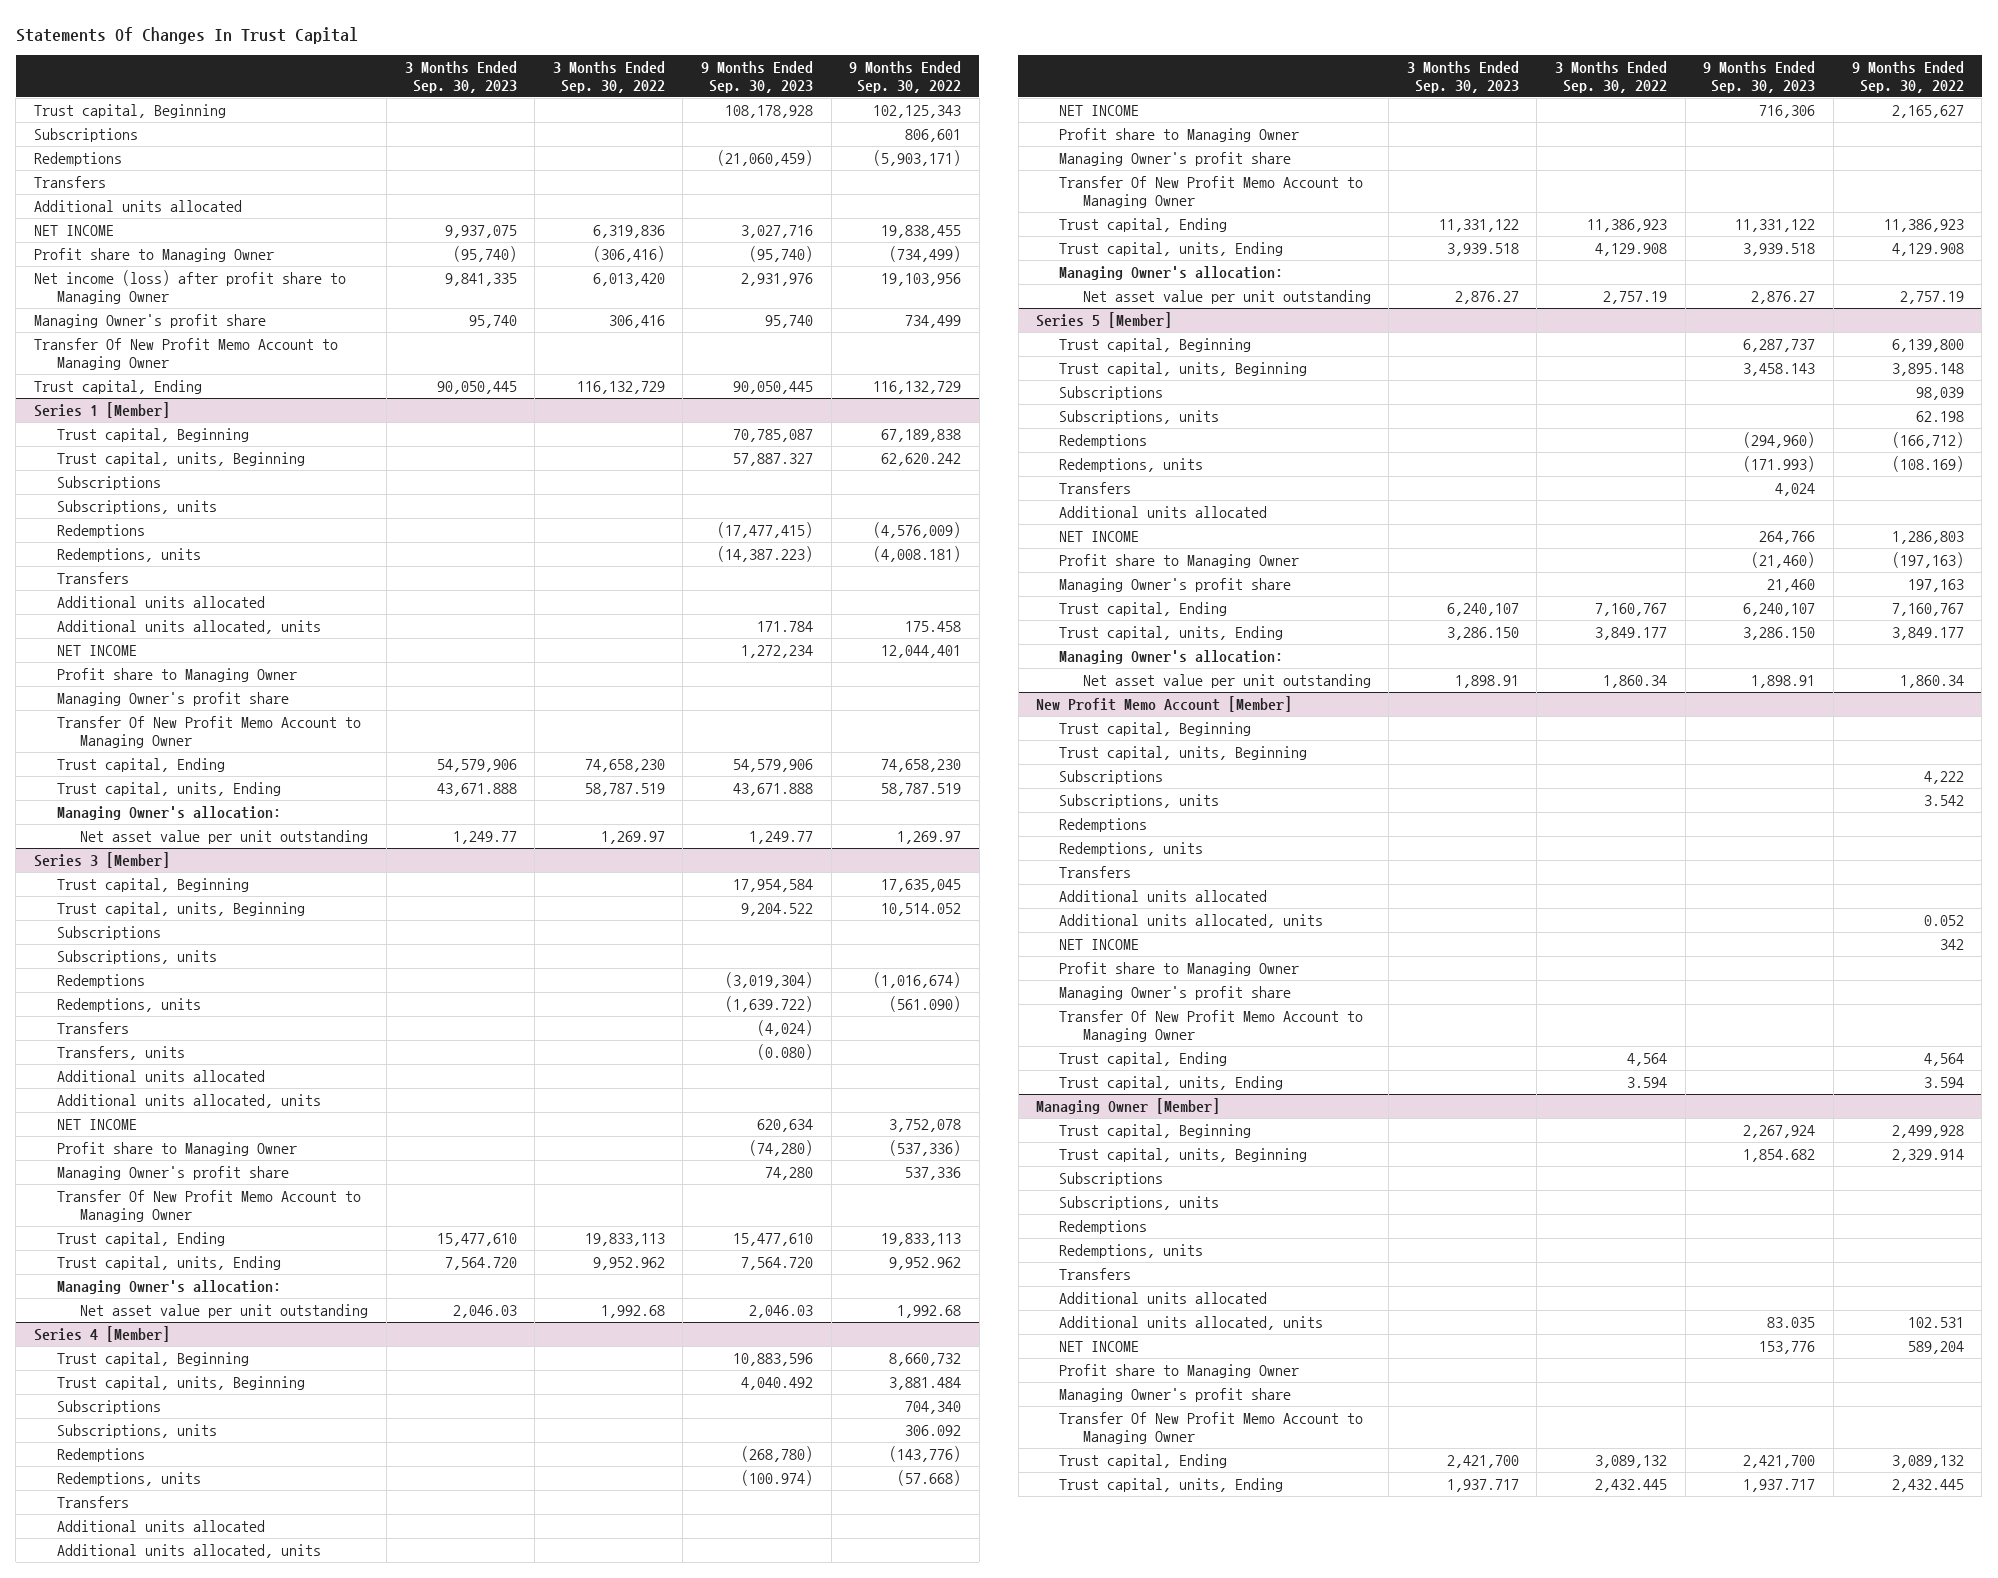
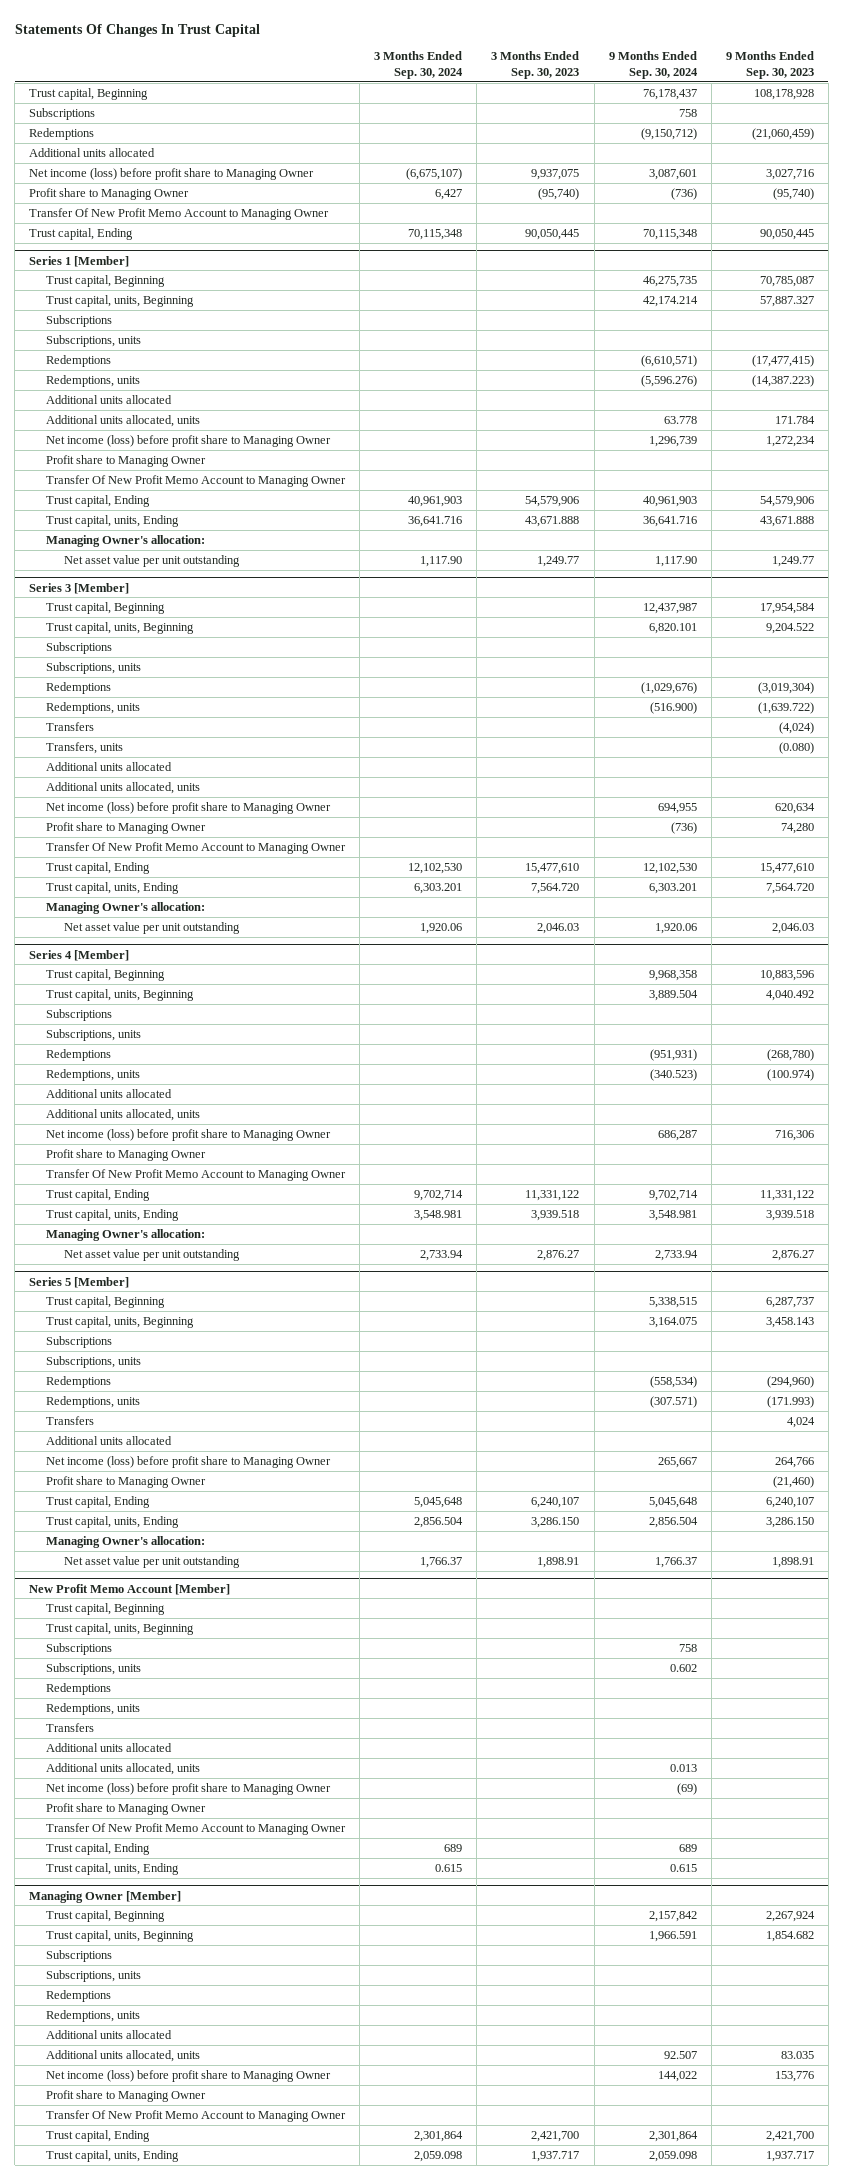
[552,60,665,94] 3 Months Ended Sep. 30, 2022 -> none
[849,60,962,94] 9 Months Ended Sep. 30, 2022 -> none
none -> [374,51,464,79] 3 Months Ended Sep. 30, 2024
none -> [608,51,698,79] 9 Months Ended Sep. 30, 2024
[33,175,106,188] Transfers -> none
[33,224,114,236] NET INCOME -> [29,167,315,180] Net income (loss) before profit share to Managing Owner
[33,269,346,304] Net income (loss) after profit share to Managing Owner -> none
[33,313,266,328] Managing Owner's profit share -> none
[57,571,130,584] Transfers -> none
[57,644,138,656] NET INCOME -> [46,434,332,447] Net income (loss) before profit share to Managing Owner
[57,691,290,706] Managing Owner's profit share -> none
[57,1165,290,1180] Managing Owner's profit share -> none
[57,1118,138,1130] NET INCOME -> [46,801,332,814] Net income (loss) before profit share to Managing Owner
[749,1139,814,1156] (74,280) -> [780,822,814,834] 74,280
[57,1495,130,1508] Transfers -> none
[1059,104,1140,116] NET INCOME -> [46,1128,332,1141] Net income (loss) before profit share to Managing Owner
[1059,151,1292,166] Managing Owner's profit share -> none
[1059,530,1140,542] NET INCOME -> [46,1455,332,1468] Net income (loss) before profit share to Managing Owner
[1059,577,1292,592] Managing Owner's profit share -> none
[1059,938,1140,950] NET INCOME -> [46,1782,332,1795] Net income (loss) before profit share to Managing Owner
[1059,985,1292,1000] Managing Owner's profit share -> none
[1059,1267,1132,1280] Transfers -> none
[1059,1340,1140,1352] NET INCOME -> [46,2069,332,2082] Net income (loss) before profit share to Managing Owner
[1059,1387,1292,1402] Managing Owner's profit share -> none

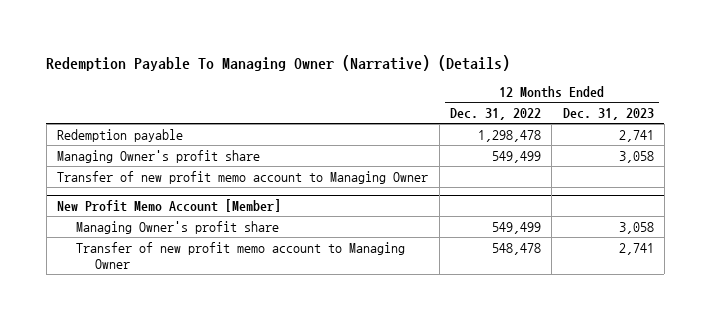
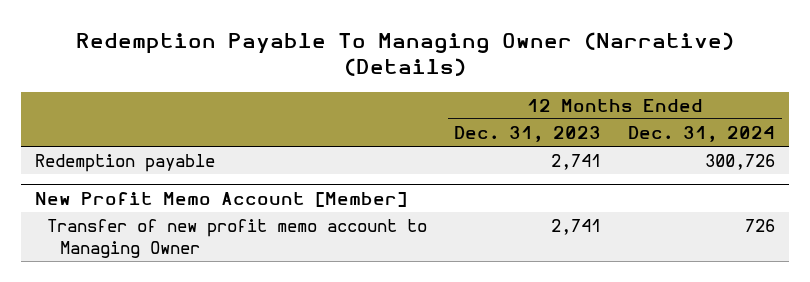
[449,107,541,120] Dec. 31, 2022 -> none
none -> [628,126,776,143] Dec. 31, 2024
[57,149,261,163] Managing Owner's profit share -> none
[57,170,429,184] Transfer of new profit memo account to Managing Owner -> none
[76,220,280,234] Managing Owner's profit share -> none

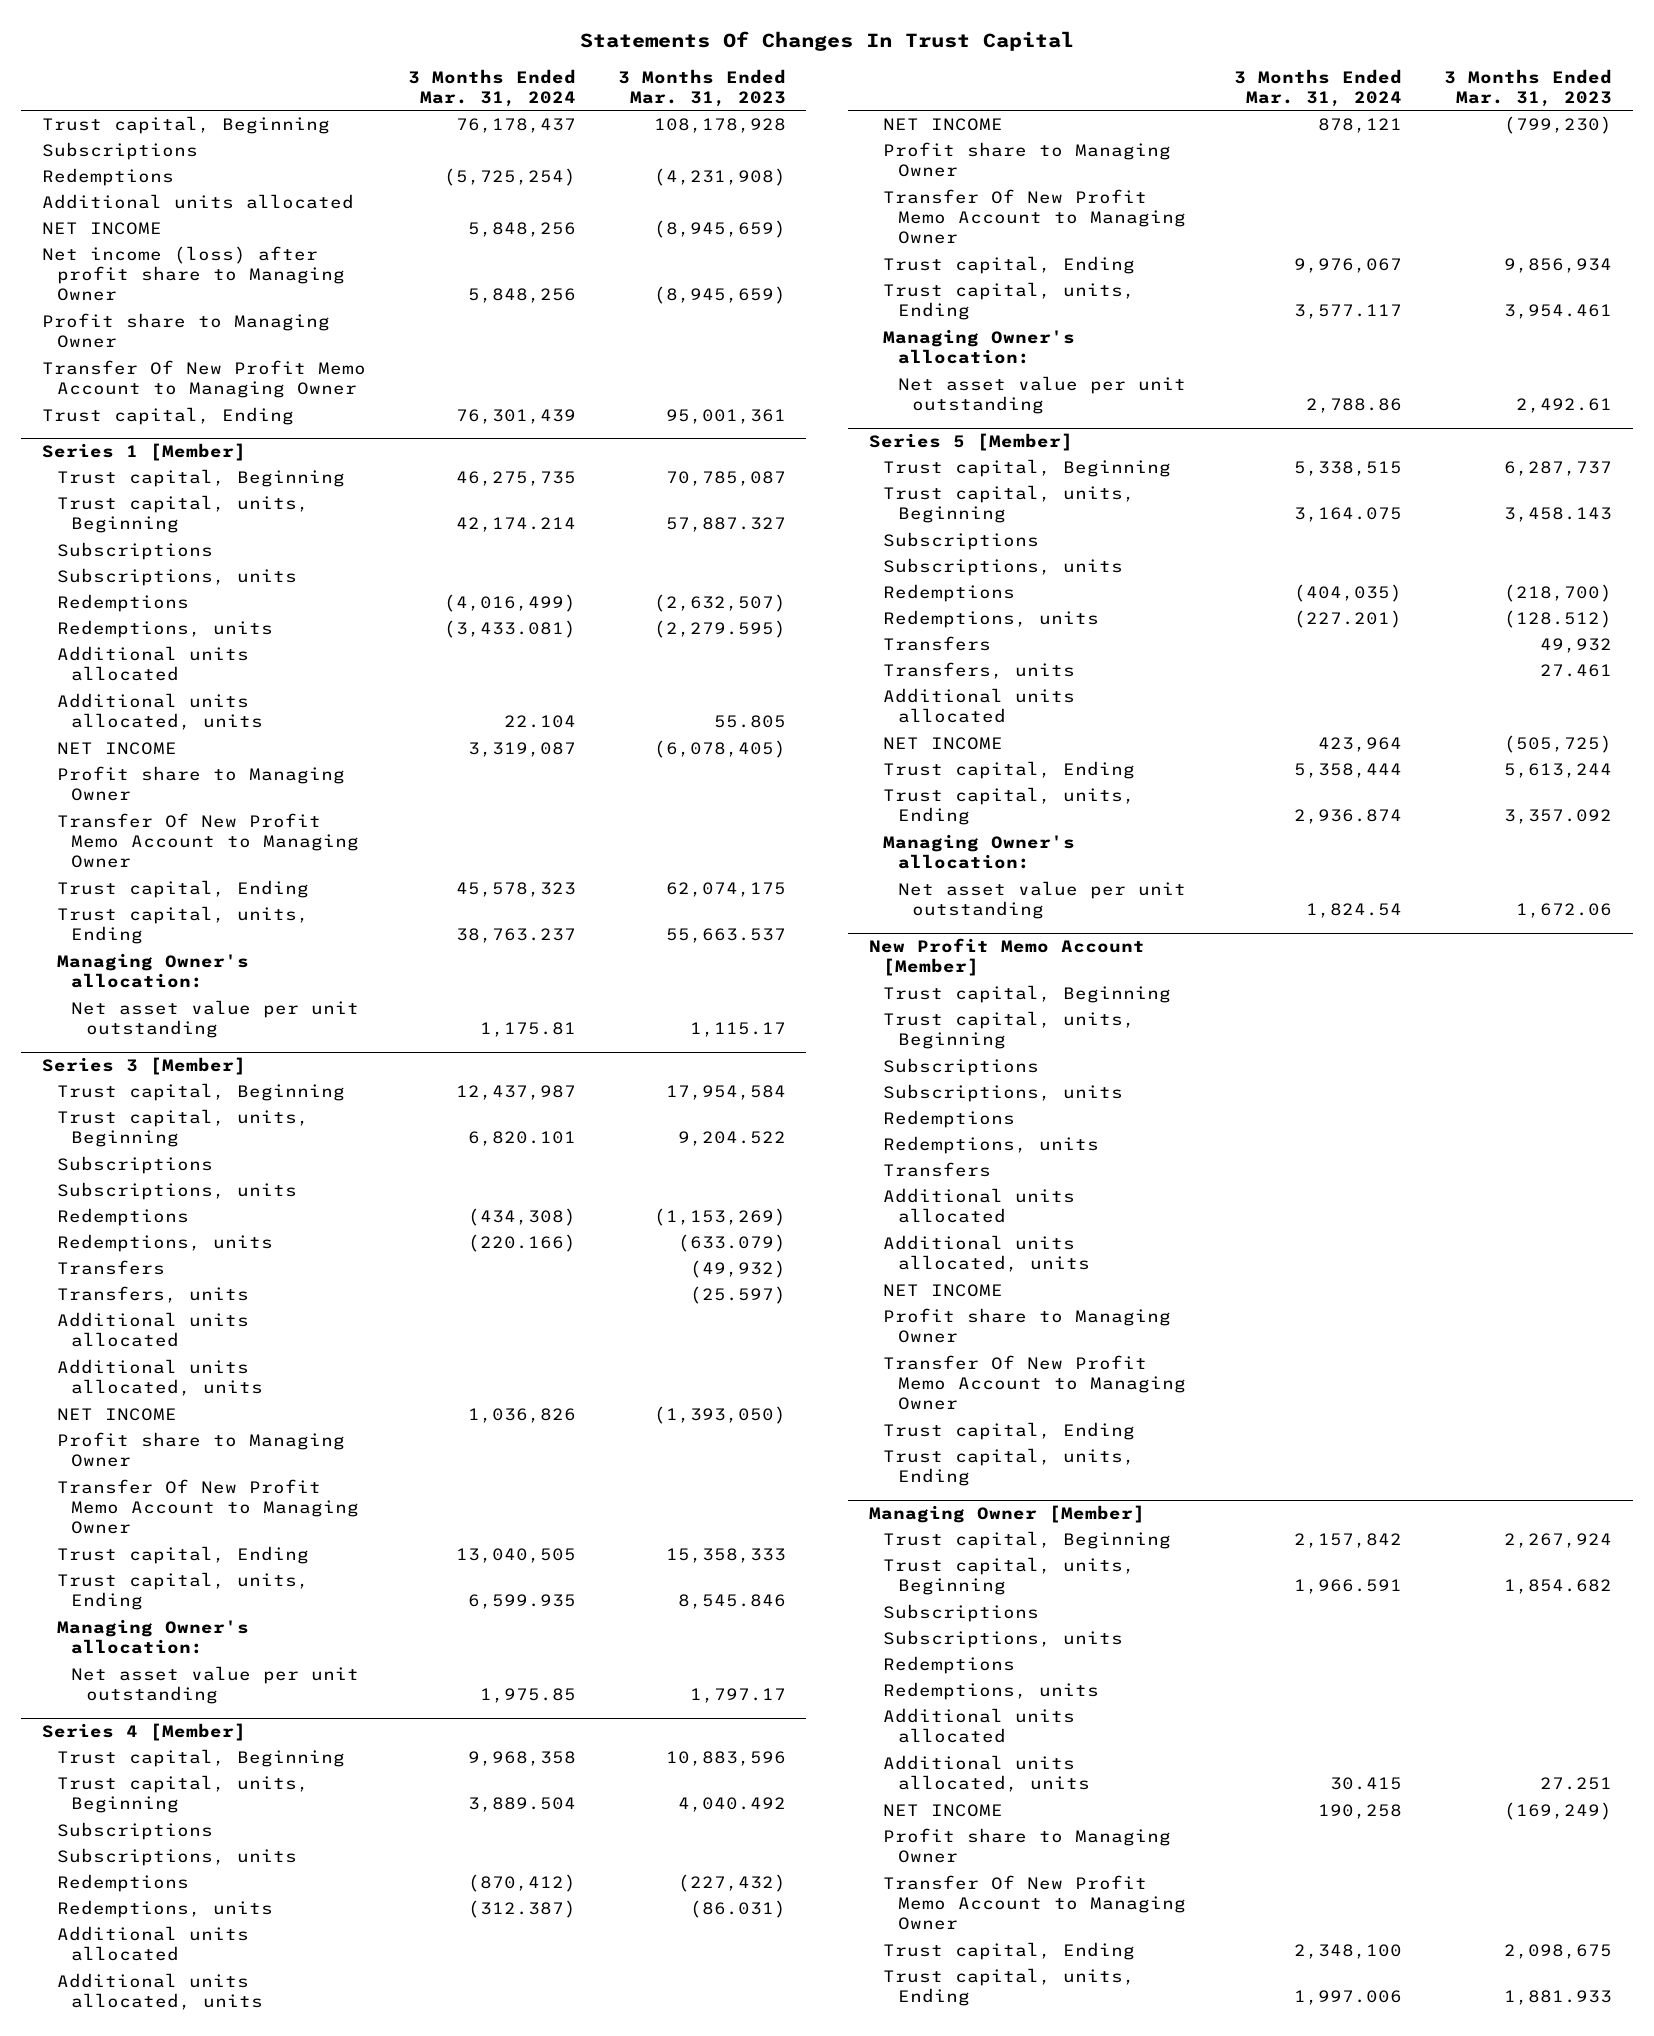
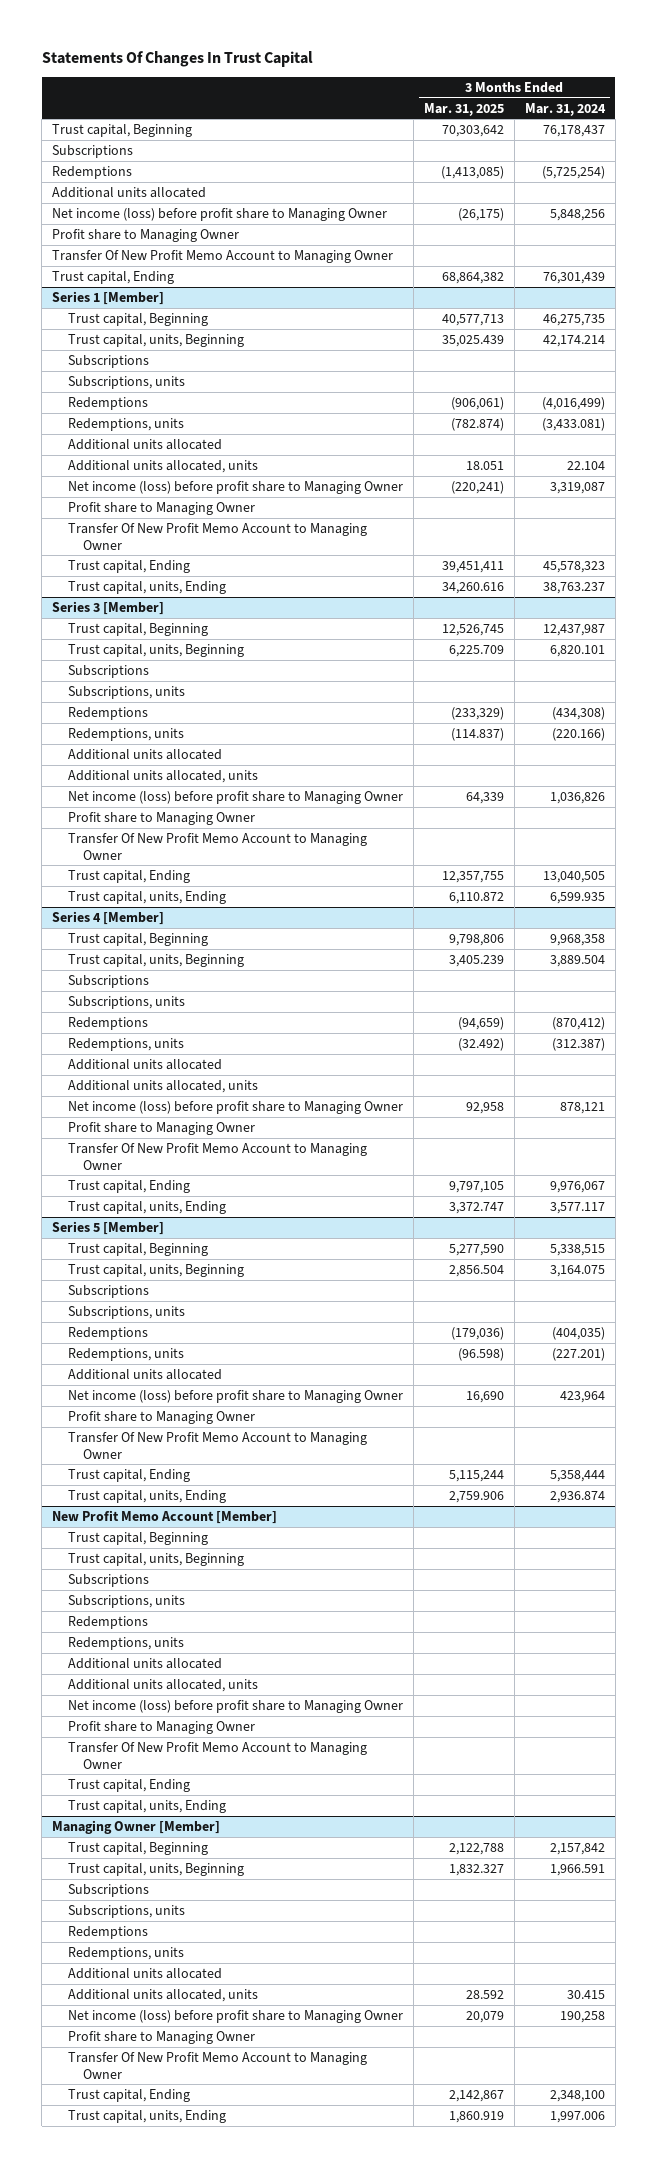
[617,68,786,107] 3 Months Ended Mar. 31, 2023 -> none
none -> [423,102,504,116] Mar. 31, 2025
[42,245,345,302] Net income (loss) after profit share to Managing Owner -> none
[42,221,163,235] NET INCOME -> [52,207,388,221] Net income (loss) before profit share to Managing Owner
[56,741,177,755] NET INCOME -> [67,480,403,494] Net income (loss) before profit share to Managing Owner
[56,952,249,989] Managing Owner's allocation: -> none
[71,999,360,1039] Net asset value per unit outstanding -> none
[56,1259,165,1275] Transfers -> none
[56,1285,249,1303] Transfers, units -> none
[56,1407,177,1421] NET INCOME -> [67,790,403,804] Net income (loss) before profit share to Managing Owner
[56,1618,249,1655] Managing Owner's allocation: -> none
[71,1665,360,1705] Net asset value per unit outstanding -> none
[883,117,1004,131] NET INCOME -> [67,1100,403,1114] Net income (loss) before profit share to Managing Owner
[883,328,1076,365] Managing Owner's allocation: -> none
[897,375,1186,415] Net asset value per unit outstanding -> none
[883,635,992,651] Transfers -> none
[883,661,1076,679] Transfers, units -> none
[883,736,1004,750] NET INCOME -> [67,1389,403,1403] Net income (loss) before profit share to Managing Owner
none -> [67,1410,255,1424] Profit share to Managing Owner
none -> [67,1431,367,1459] Transfer Of New Profit Memo Account to Managing Owner
[883,833,1076,870] Managing Owner's allocation: -> none
[897,880,1186,920] Net asset value per unit outstanding -> none
[883,1161,992,1177] Transfers -> none
[883,1283,1004,1297] NET INCOME -> [67,1699,403,1713] Net income (loss) before profit share to Managing Owner
[883,1803,1004,1817] NET INCOME -> [67,2009,403,2023] Net income (loss) before profit share to Managing Owner

